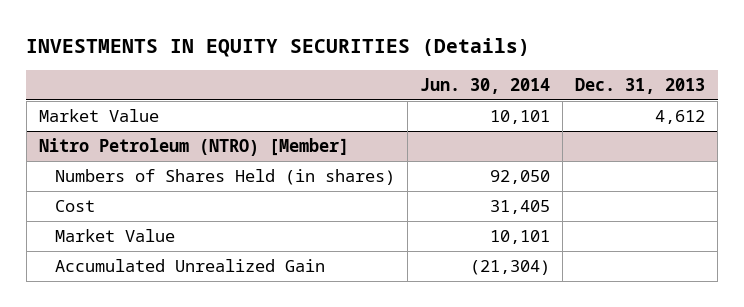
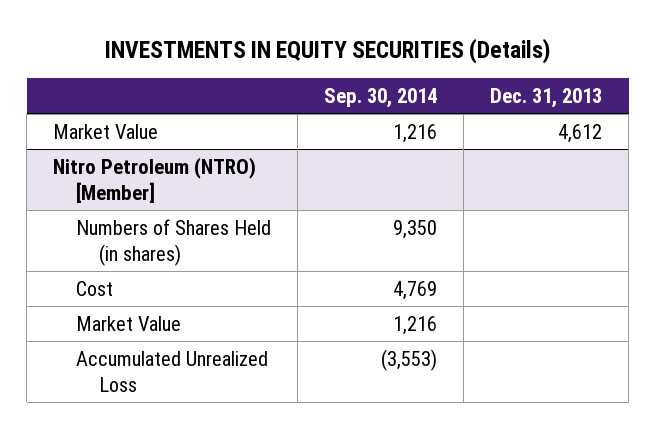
[420,77,551,94] Jun. 30, 2014 -> none
none -> [324,87,438,108] Sep. 30, 2014
[55,259,326,273] Accumulated Unrealized Gain -> [76,350,269,392] Accumulated Unrealized Loss

